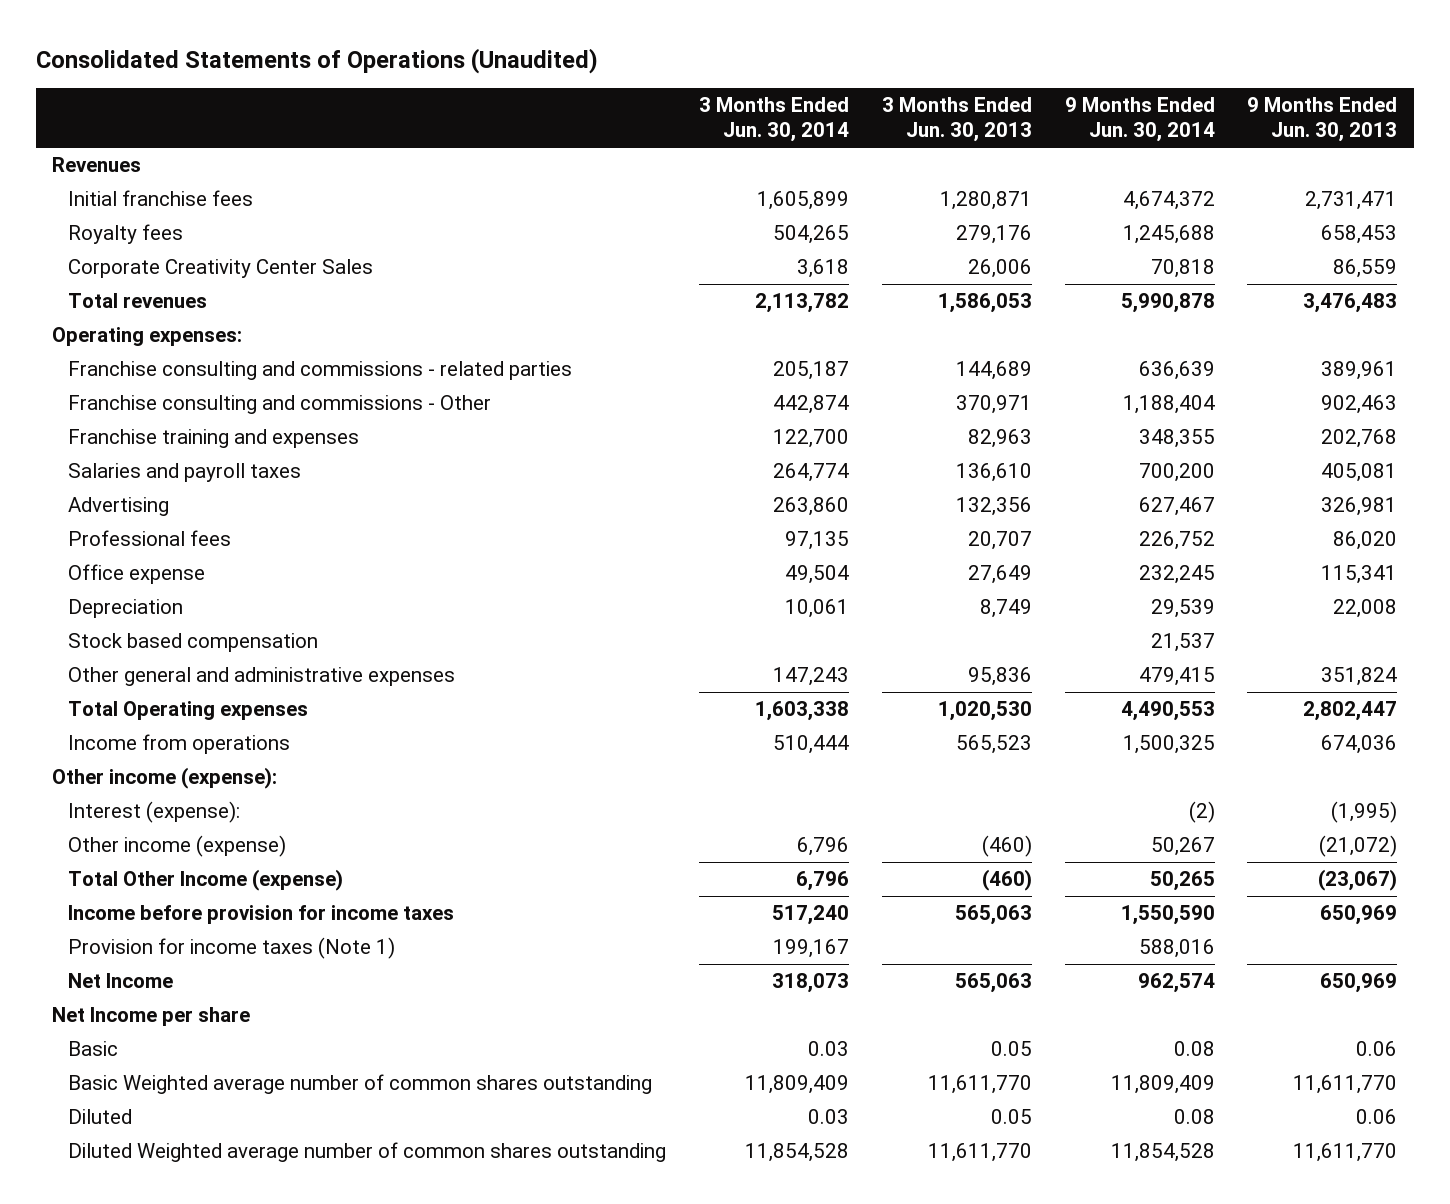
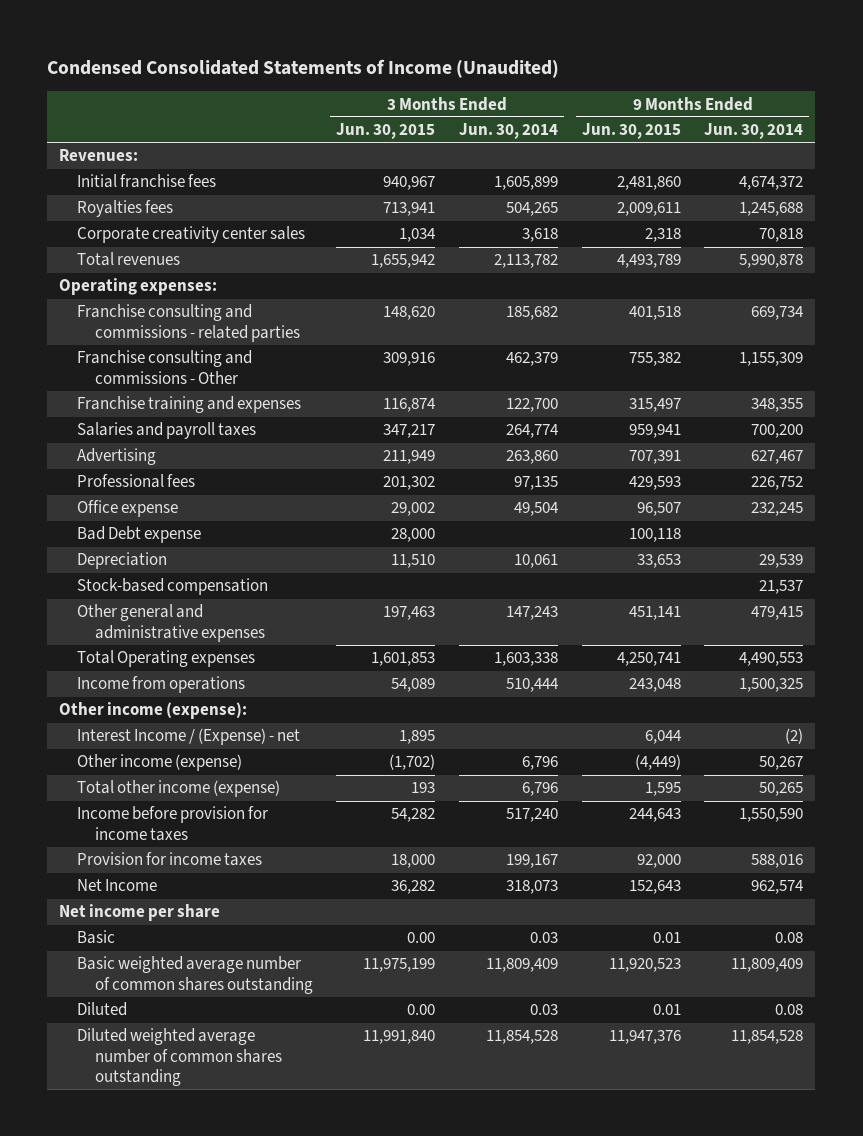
[36,47,599,74] Consolidated Statements of Operations (Unaudited) -> [47,58,560,78] Condensed Consolidated Statements of Income (Unaudited)
[881,97,1032,143] 3 Months Ended Jun. 30, 2013 -> none
[1247,97,1398,143] 9 Months Ended Jun. 30, 2013 -> none
none -> [336,123,436,140] Jun. 30, 2015
none -> [581,123,681,140] Jun. 30, 2015
[52,157,142,173] Revenues -> [59,149,139,162] Revenues:
[68,224,184,245] Royalty fees -> [76,200,173,218] Royalties fees
[68,259,374,279] Corporate Creativity Center Sales -> [76,226,305,244] Corporate creativity center sales
[773,361,850,381] 205,187 -> [505,306,558,321] 185,682
[1138,361,1215,381] 636,639 -> [751,306,804,321] 669,734
[773,395,850,415] 442,874 -> [505,352,558,367] 462,379
[1122,395,1215,415] 1,188,404 -> [739,352,804,367] 1,155,309
none -> [76,526,201,544] Bad Debt expense
[68,633,319,653] Stock based compensation -> [76,578,268,596] Stock-based compensation
[68,801,241,824] Interest (expense): -> [76,728,300,746] Interest Income / (Expense) - net
[68,869,344,892] Total Other Income (expense) -> [76,780,280,798] Total other income (expense)
[68,937,396,960] Provision for income taxes (Note 1) -> [76,852,262,867] Provision for income taxes
[52,1007,251,1027] Net Income per share -> [59,904,221,922] Net income per share
[68,1074,653,1095] Basic Weighted average number of common shares outstanding -> [76,956,313,994] Basic weighted average number of common shares outstanding
[68,1142,667,1163] Diluted Weighted average number of common shares outstanding -> [76,1028,282,1086] Diluted weighted average number of common shares outstanding

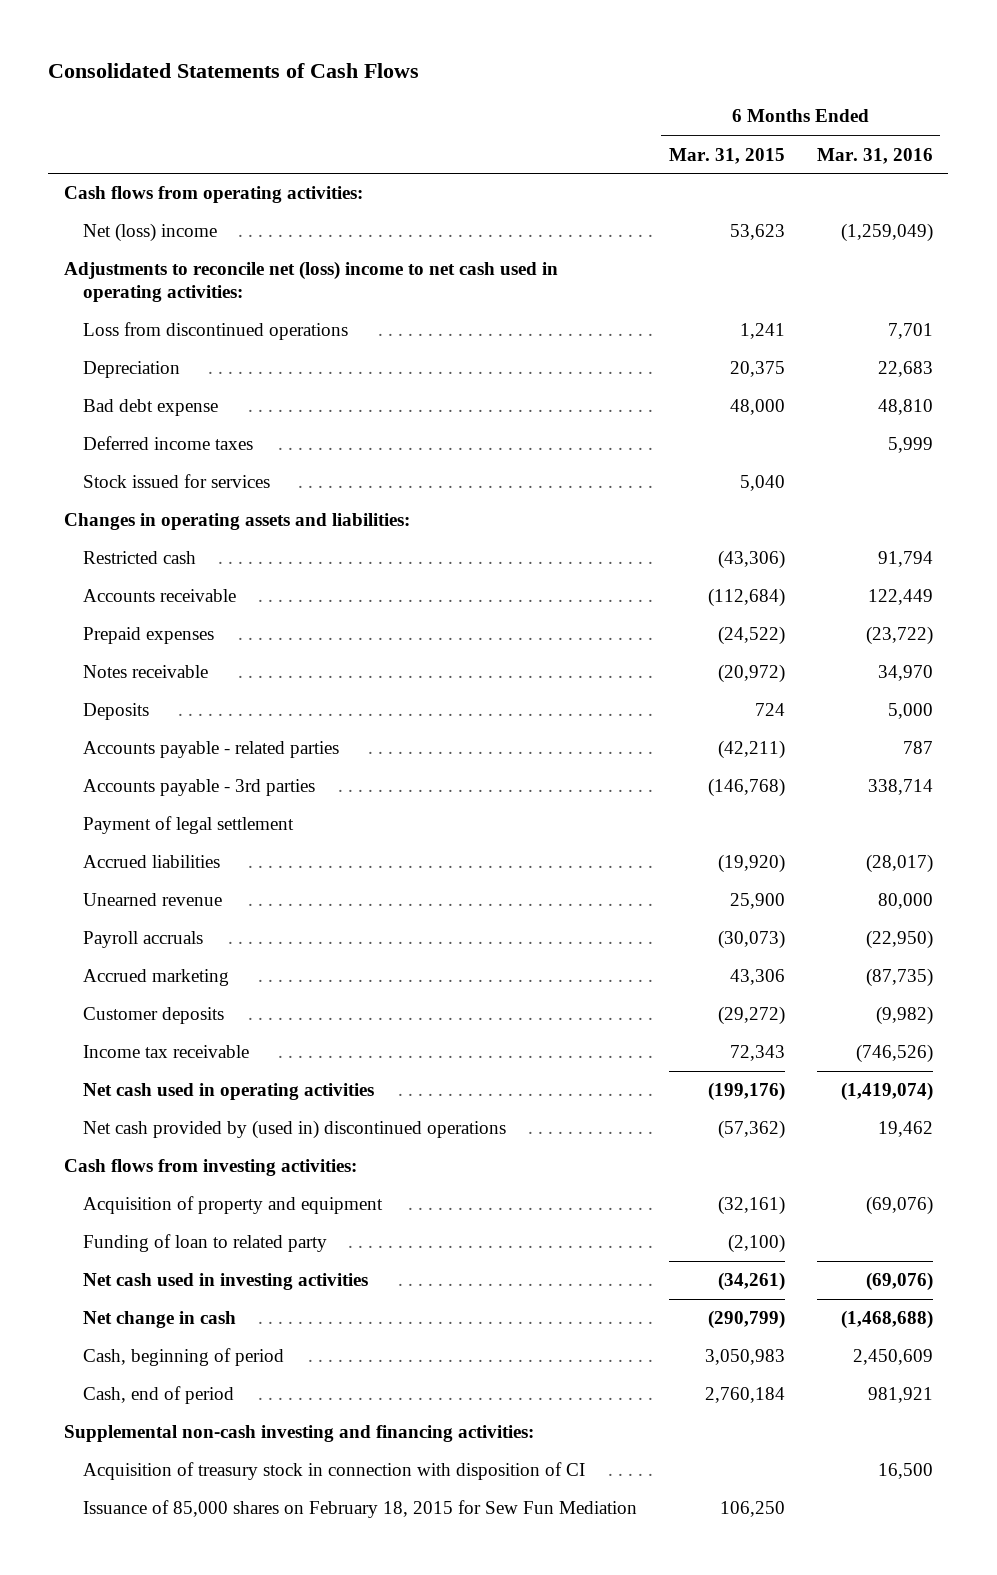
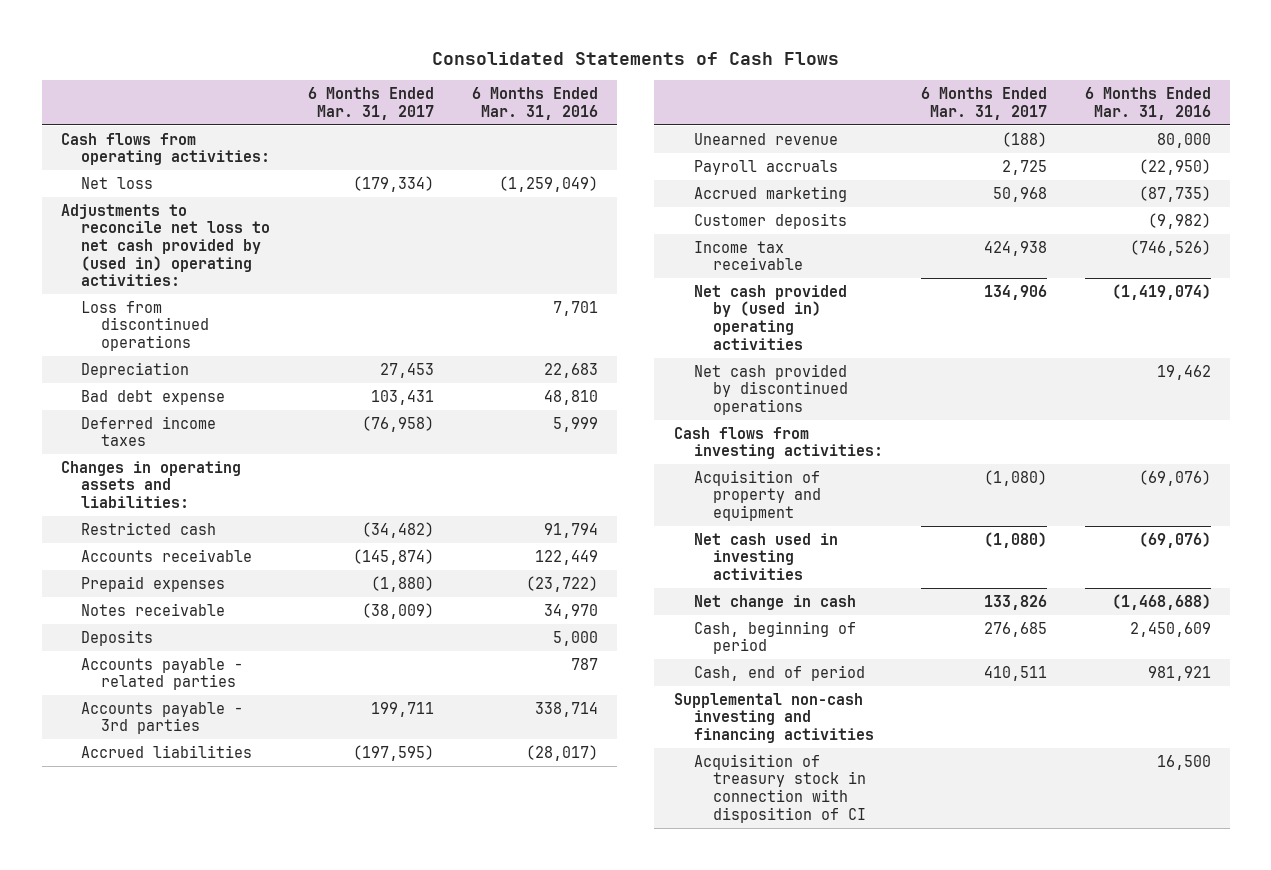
[668,147,785,164] Mar. 31, 2015 -> none
none -> [307,87,434,120] 6 Months Ended Mar. 31, 2017
[83,223,218,243] Net (loss) income -> [80,176,153,189] Net loss
[64,261,559,303] Adjustments to reconcile net (loss) income to net cash used in operating activities: -> [60,203,270,287] Adjustments to reconcile net loss to net cash provided by (used in) operating activities:
[83,474,271,489] Stock issued for services -> none
[83,816,295,835] Payment of legal settlement -> none
[83,1083,375,1101] Net cash used in operating activities -> [693,284,847,350] Net cash provided by (used in) operating activities
[83,1120,507,1140] Net cash provided by (used in) discontinued operations -> [693,363,849,416] Net cash provided by discontinued operations
[83,1234,328,1253] Funding of loan to related party -> none
[64,1425,535,1443] Supplemental non-cash investing and financing activities: -> [673,692,874,744] Supplemental non-cash investing and financing activities
[83,1500,638,1519] Issuance of 85,000 shares on February 18, 2015 for Sew Fun Mediation -> none

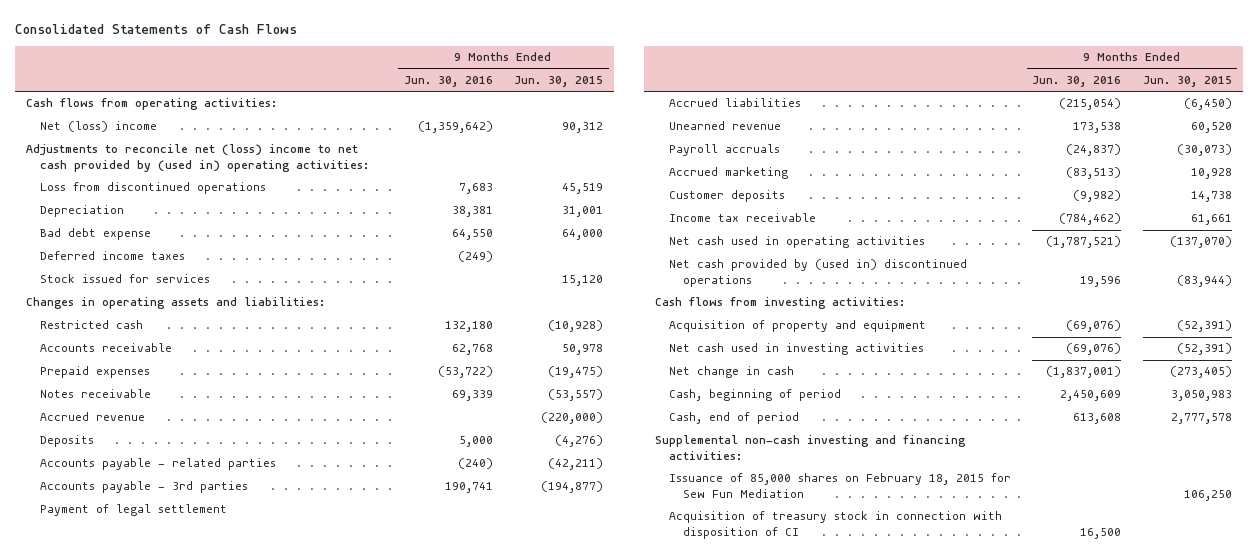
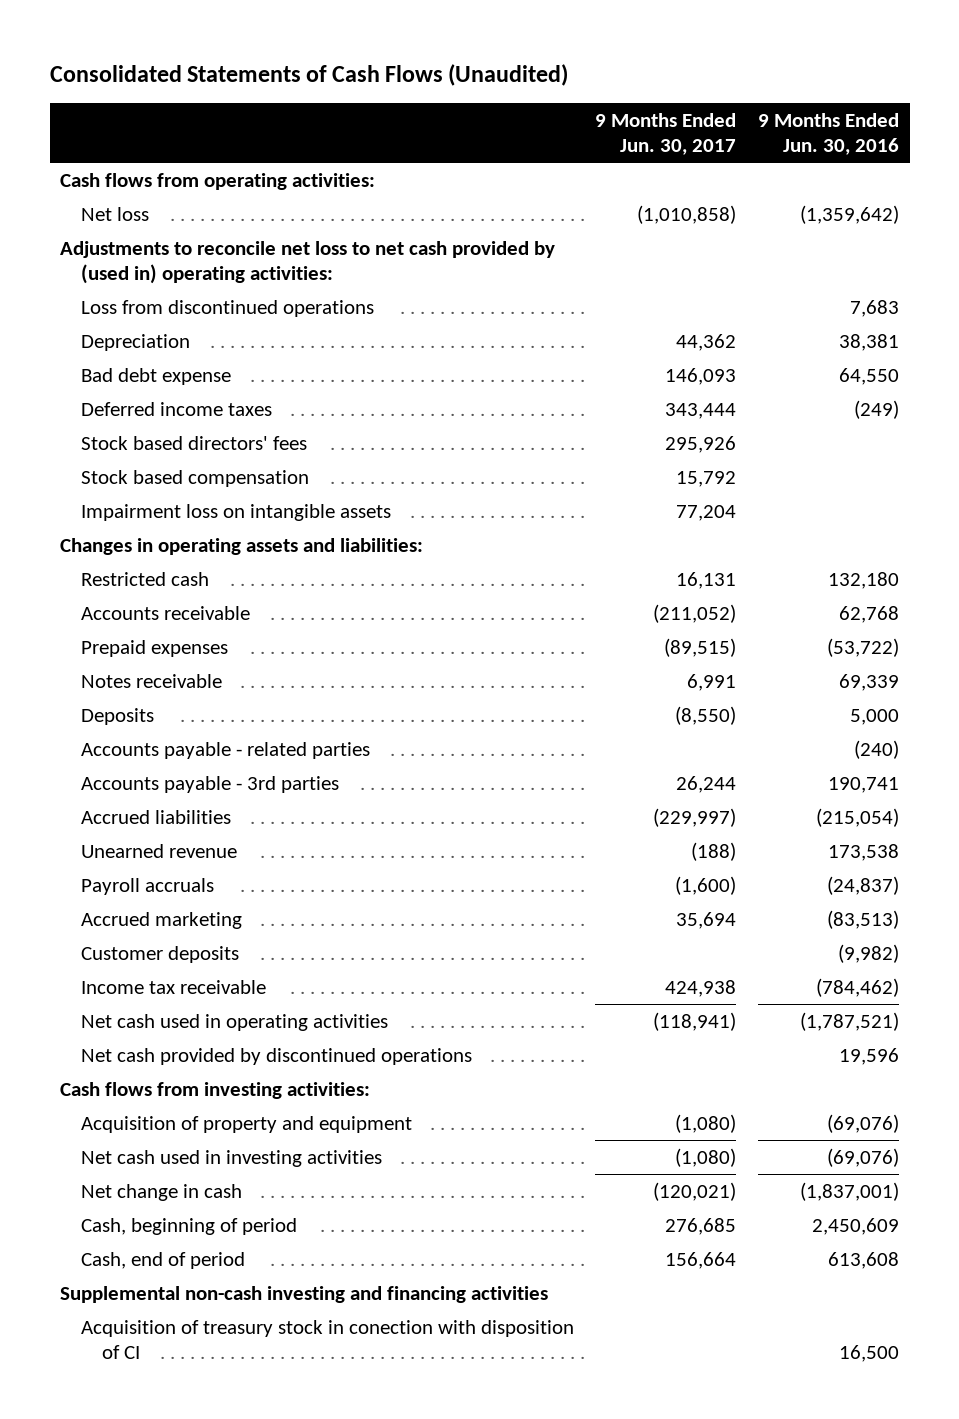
[15,23,298,34] Consolidated Statements of Cash Flows -> [49,64,568,87] Consolidated Statements of Cash Flows (Unaudited)
[514,76,604,88] Jun. 30, 2015 -> none
none -> [595,112,737,156] 9 Months Ended Jun. 30, 2017
[39,121,157,133] Net (loss) income -> [80,206,149,221] Net loss
[26,144,369,172] Adjustments to reconcile net (loss) income to net cash provided by (used in) operating activities: -> [60,240,556,285] Adjustments to reconcile net loss to net cash provided by (used in) operating activities:
[39,274,210,284] Stock issued for services -> none
none -> [80,435,307,450] Stock based directors' fees
none -> [80,469,309,487] Stock based compensation
none -> [80,503,391,521] Impairment loss on intangible assets
[39,412,145,422] Accrued revenue -> none
[39,504,227,517] Payment of legal settlement -> none
[668,259,967,287] Net cash provided by (used in) discontinued operations -> [80,1047,472,1065] Net cash provided by discontinued operations
[668,473,1011,498] Issuance of 85,000 shares on February 18, 2015 for Sew Fun Mediation -> none
[654,435,966,460] Supplemental non-cash investing and financing activities: -> [60,1285,549,1303] Supplemental non-cash investing and financing activities
[668,511,1002,539] Acquisition of treasury stock in connection with disposition of CI -> [80,1319,574,1360] Acquisition of treasury stock in conection with disposition of CI

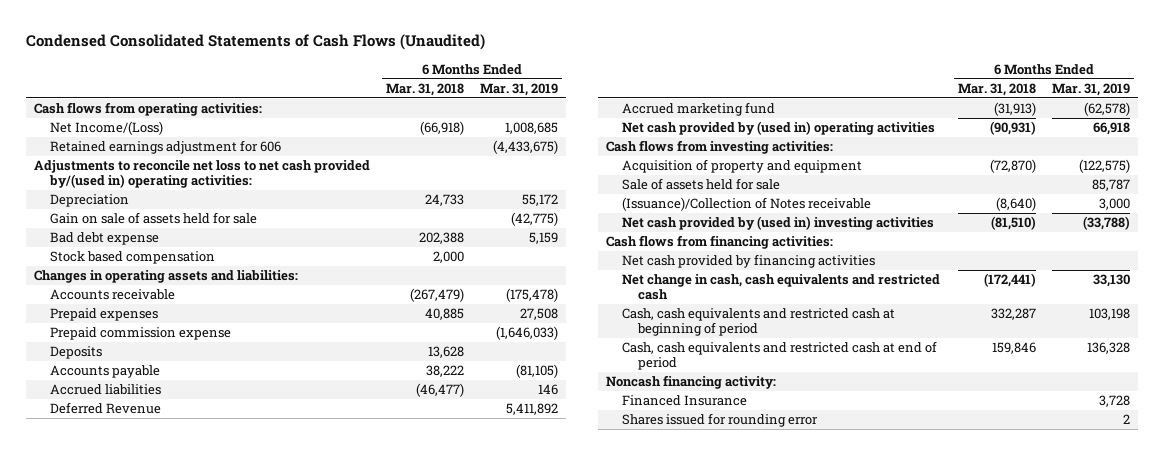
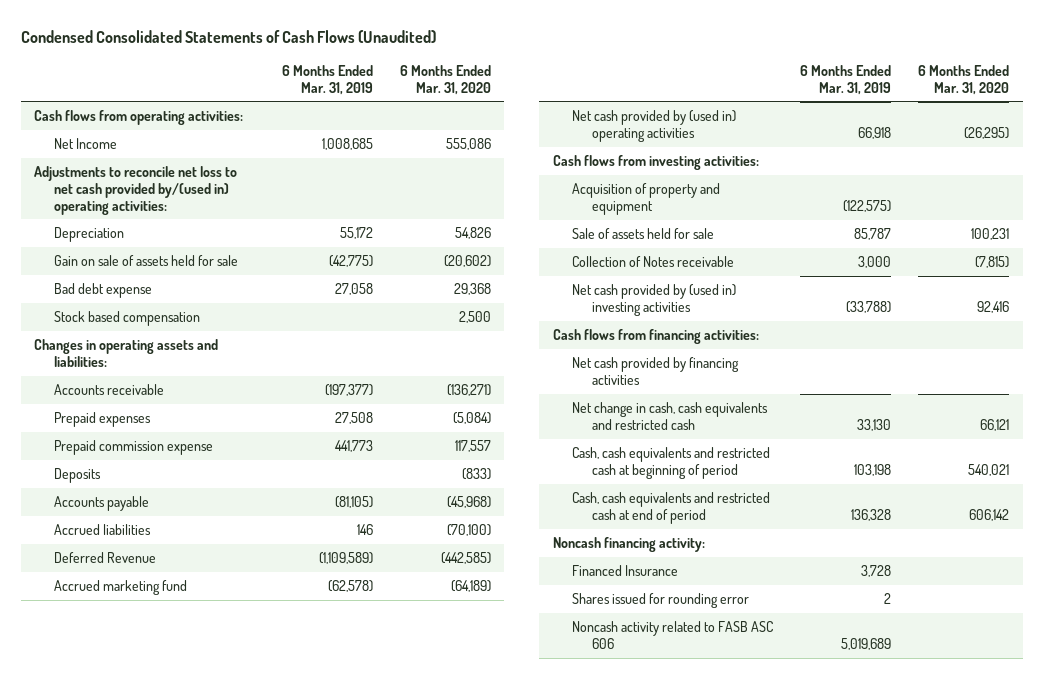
[386,82,465,96] Mar. 31, 2018 -> none
none -> [399,64,491,95] 6 Months Ended Mar. 31, 2020
[50,140,282,155] Retained earnings adjustment for 606 -> none
[50,121,164,136] Net Income/(Loss) -> [53,138,117,150] Net Income
[528,232,558,245] 5,159 -> [334,283,373,296] 27,058
[505,288,558,303] (175,478) -> [324,384,373,397] (197,377)
[495,326,558,341] (1,646,033) -> [334,440,373,453] 441,773
[505,403,558,416] 5,411,892 -> [318,552,373,565] (1,109,589)
[622,197,872,212] (Issuance)/Collection of Notes receivable -> [572,256,735,268] Collection of Notes receivable
none -> [572,621,774,649] Noncash activity related to FASB ASC 606

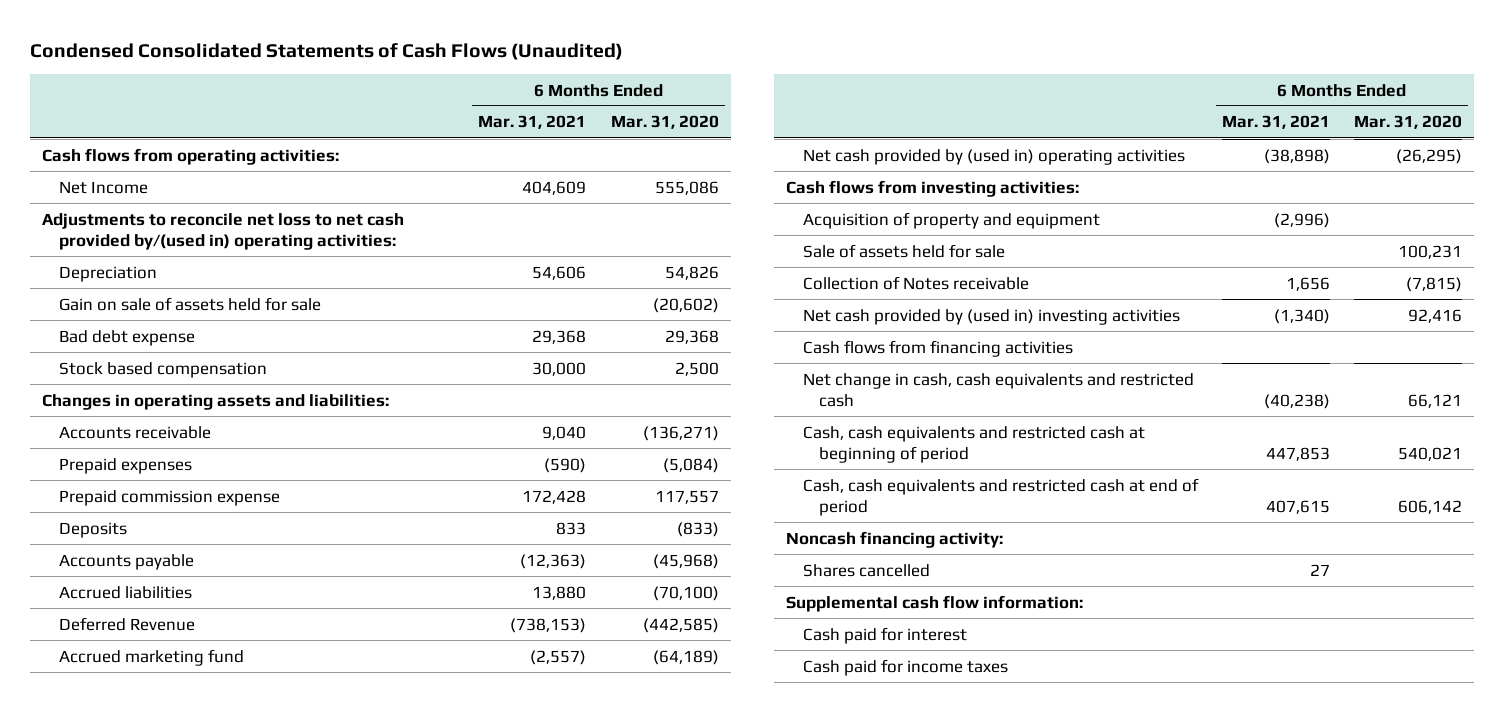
[281,64,373,95] 6 Months Ended Mar. 31, 2019 -> none
none -> [478,115,587,130] Mar. 31, 2021
[552,329,759,345] Cash flows from financing activities: -> none
[572,357,740,385] Net cash provided by financing activities -> [802,339,1073,357] Cash flows from financing activities
[572,565,679,577] Financed Insurance -> none
[572,593,750,609] Shares issued for rounding error -> none
[572,621,774,649] Noncash activity related to FASB ASC 606 -> none
none -> [802,563,930,577] Shares cancelled
none -> [785,594,1083,612] Supplemental cash flow information:
none -> [802,626,967,644] Cash paid for interest
none -> [802,658,1008,676] Cash paid for income taxes

